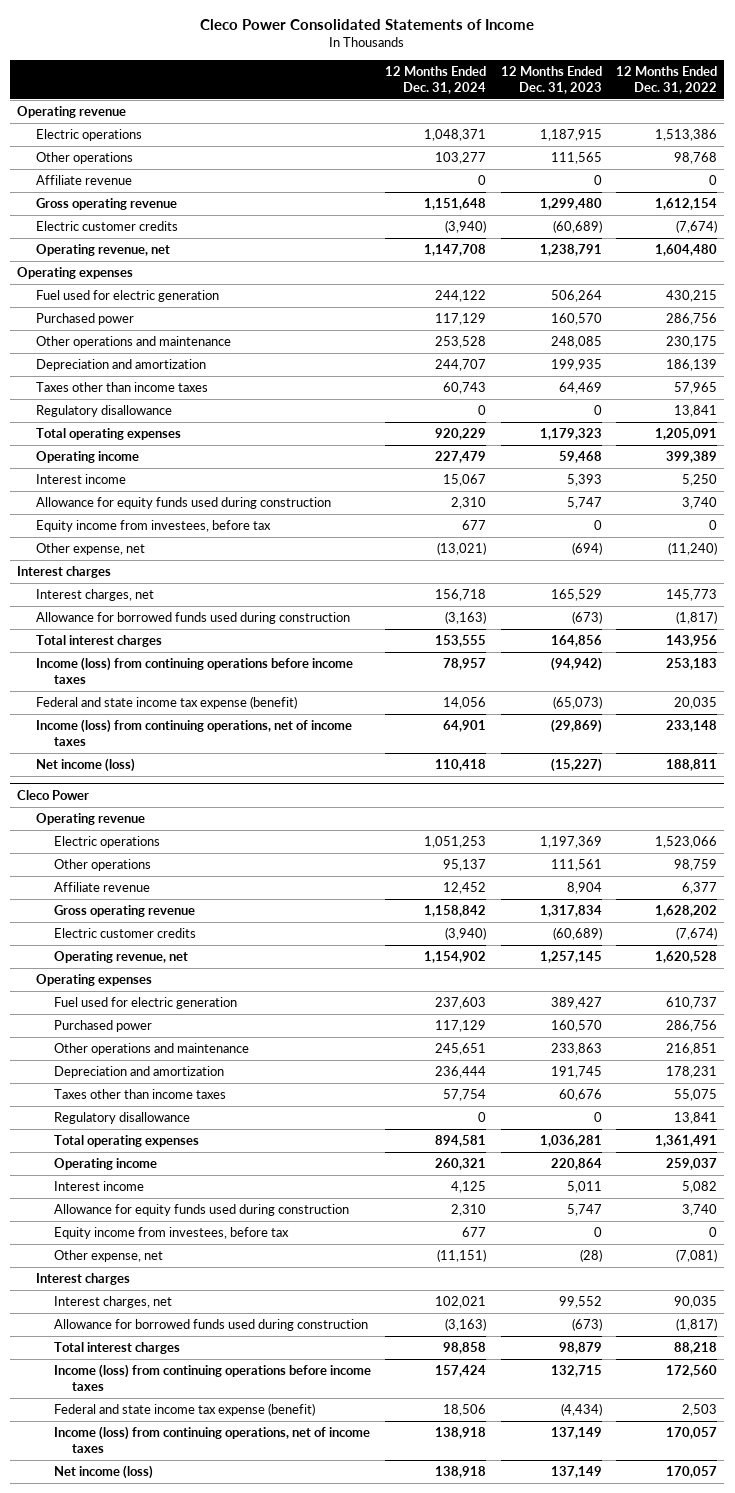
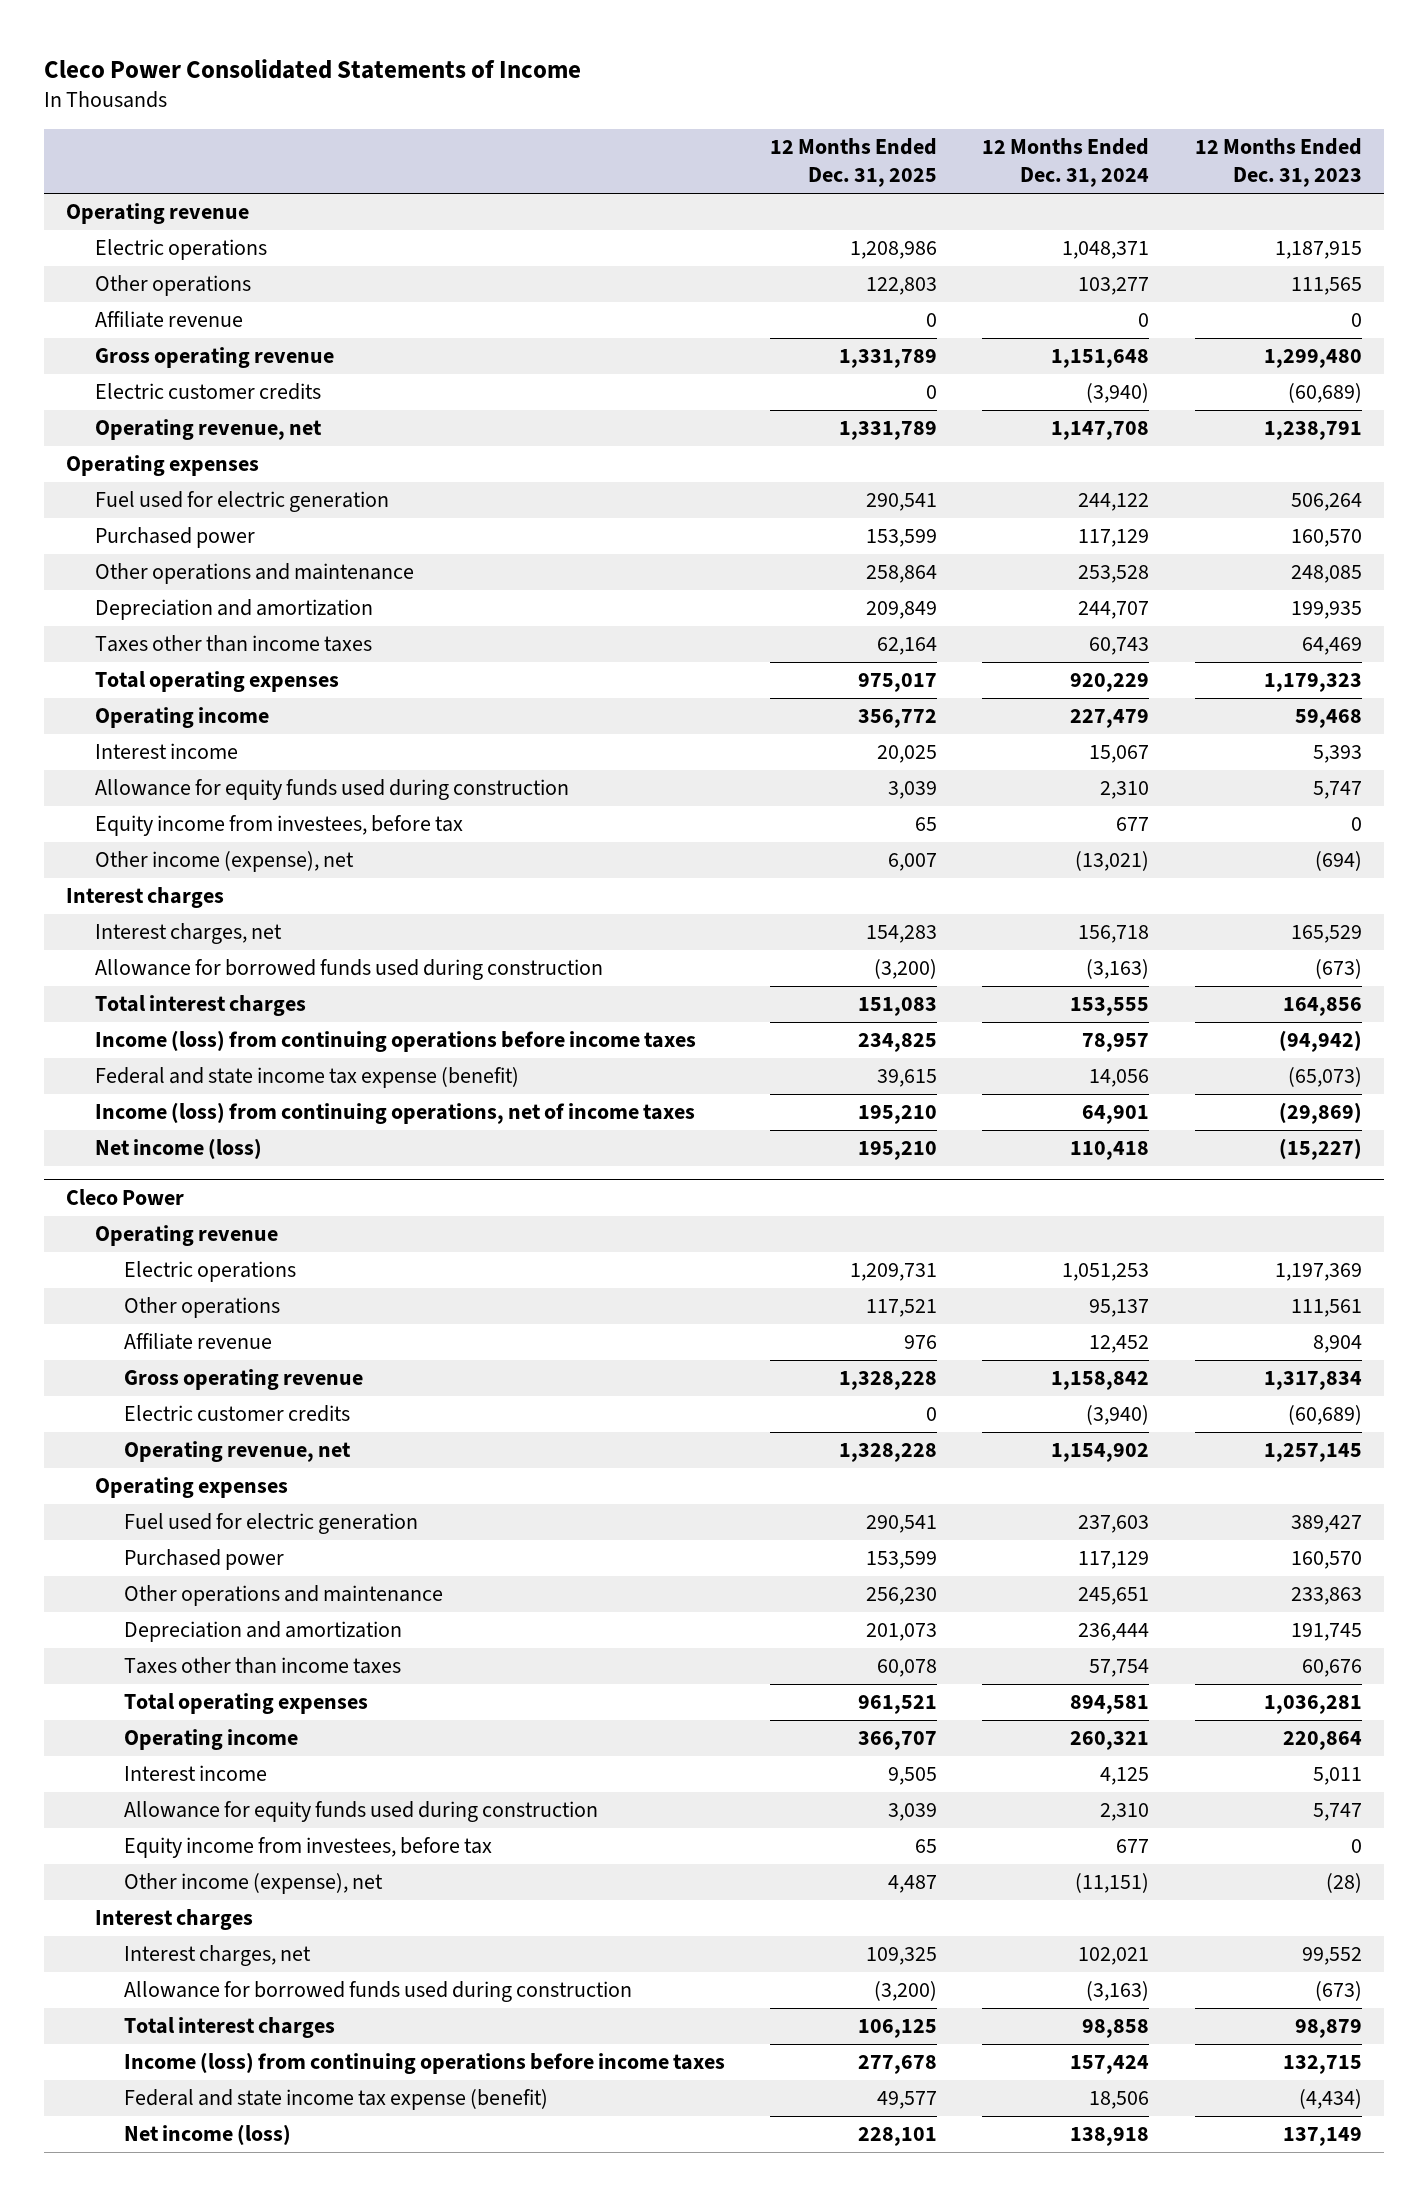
[616,65,718,94] 12 Months Ended Dec. 31, 2022 -> none
none -> [770,138,938,188] 12 Months Ended Dec. 31, 2025
[35,405,172,418] Regulatory disallowance -> none
[35,543,145,556] Other expense, net -> [95,851,355,873] Other income (expense), net
[53,1112,190,1125] Regulatory disallowance -> none
[53,1250,163,1263] Other expense, net -> [123,1873,383,1895] Other income (expense), net
[53,1426,370,1454] Income (loss) from continuing operations, net of income taxes -> none

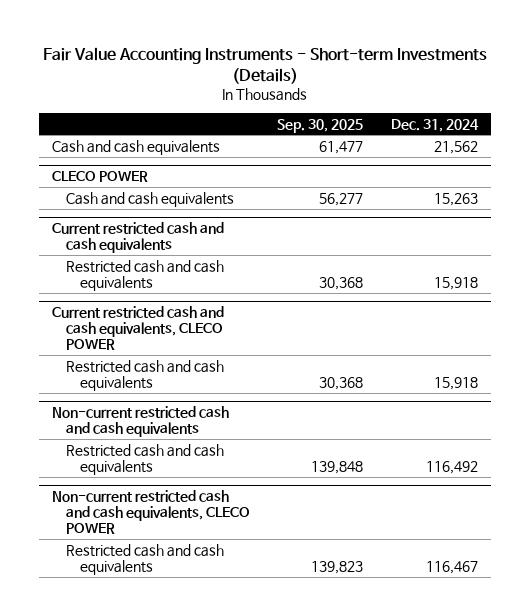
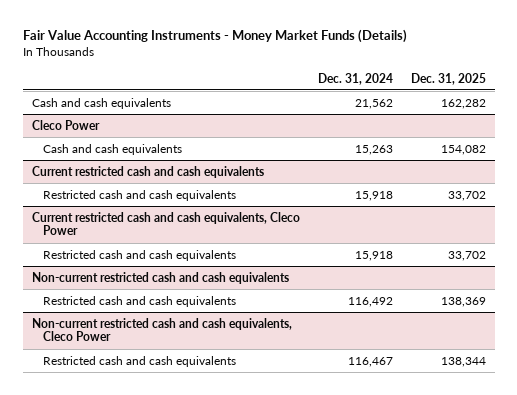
[42,46,487,84] Fair Value Accounting Instruments - Short-term Investments (Details) -> [22,29,407,44] Fair Value Accounting Instruments - Money Market Funds (Details)
[277,118,364,133] Sep. 30, 2025 -> none
none -> [410,72,486,85] Dec. 31, 2025
[52,170,149,182] CLECO POWER -> [31,119,100,130] Cleco Power
[52,305,225,350] Current restricted cash and cash equivalents, CLECO POWER -> [31,211,300,236] Current restricted cash and cash equivalents, Cleco Power
[52,489,251,534] Non-current restricted cash and cash equivalents, CLECO POWER -> [31,317,292,342] Non-current restricted cash and cash equivalents, Cleco Power

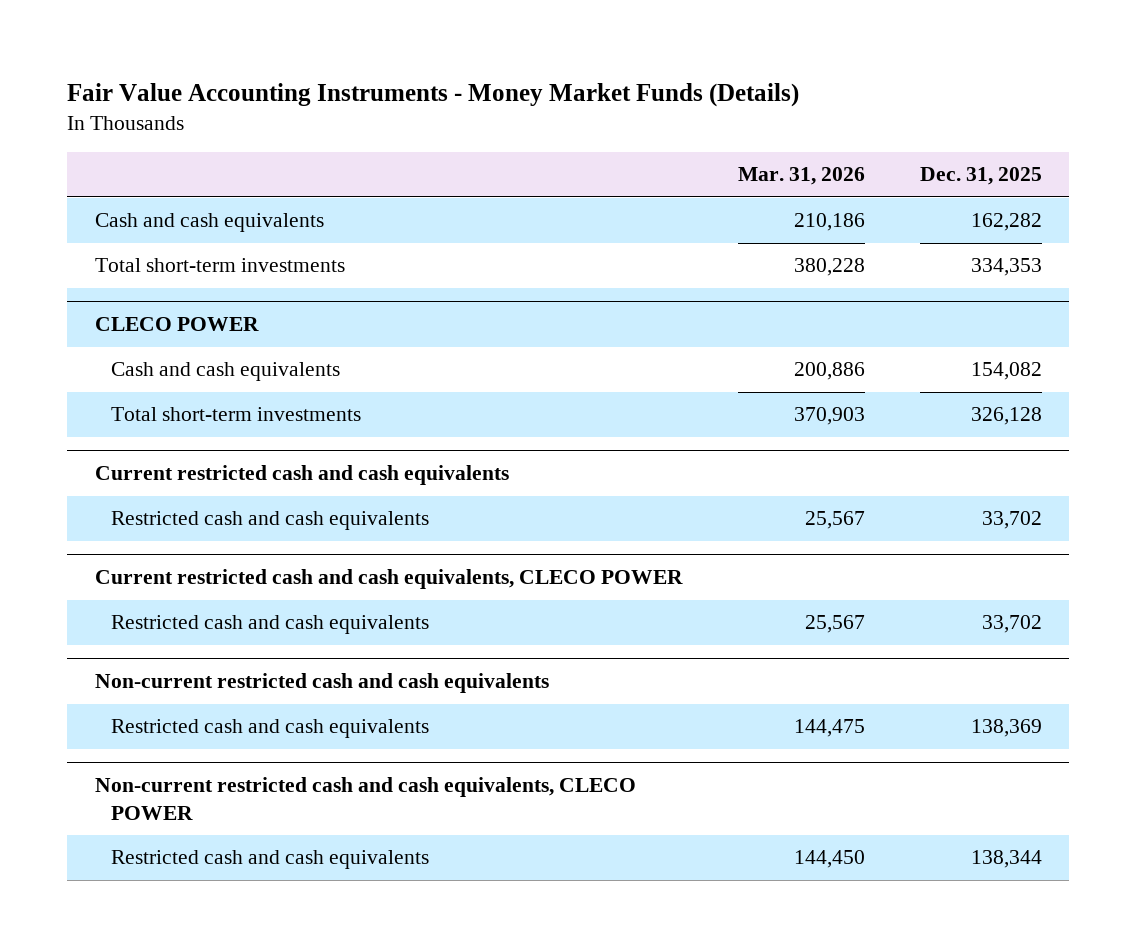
[317,72,393,85] Dec. 31, 2024 -> none
none -> [737,167,865,186] Mar. 31, 2026
none -> [94,258,345,273] Total short-term investments
[31,119,100,130] Cleco Power -> [94,317,259,332] CLECO POWER
none -> [110,407,361,422] Total short-term investments
[31,211,300,236] Current restricted cash and cash equivalents, Cleco Power -> [94,569,683,590] Current restricted cash and cash equivalents, CLECO POWER
[31,317,292,342] Non-current restricted cash and cash equivalents, Cleco Power -> [94,777,636,820] Non-current restricted cash and cash equivalents, CLECO POWER

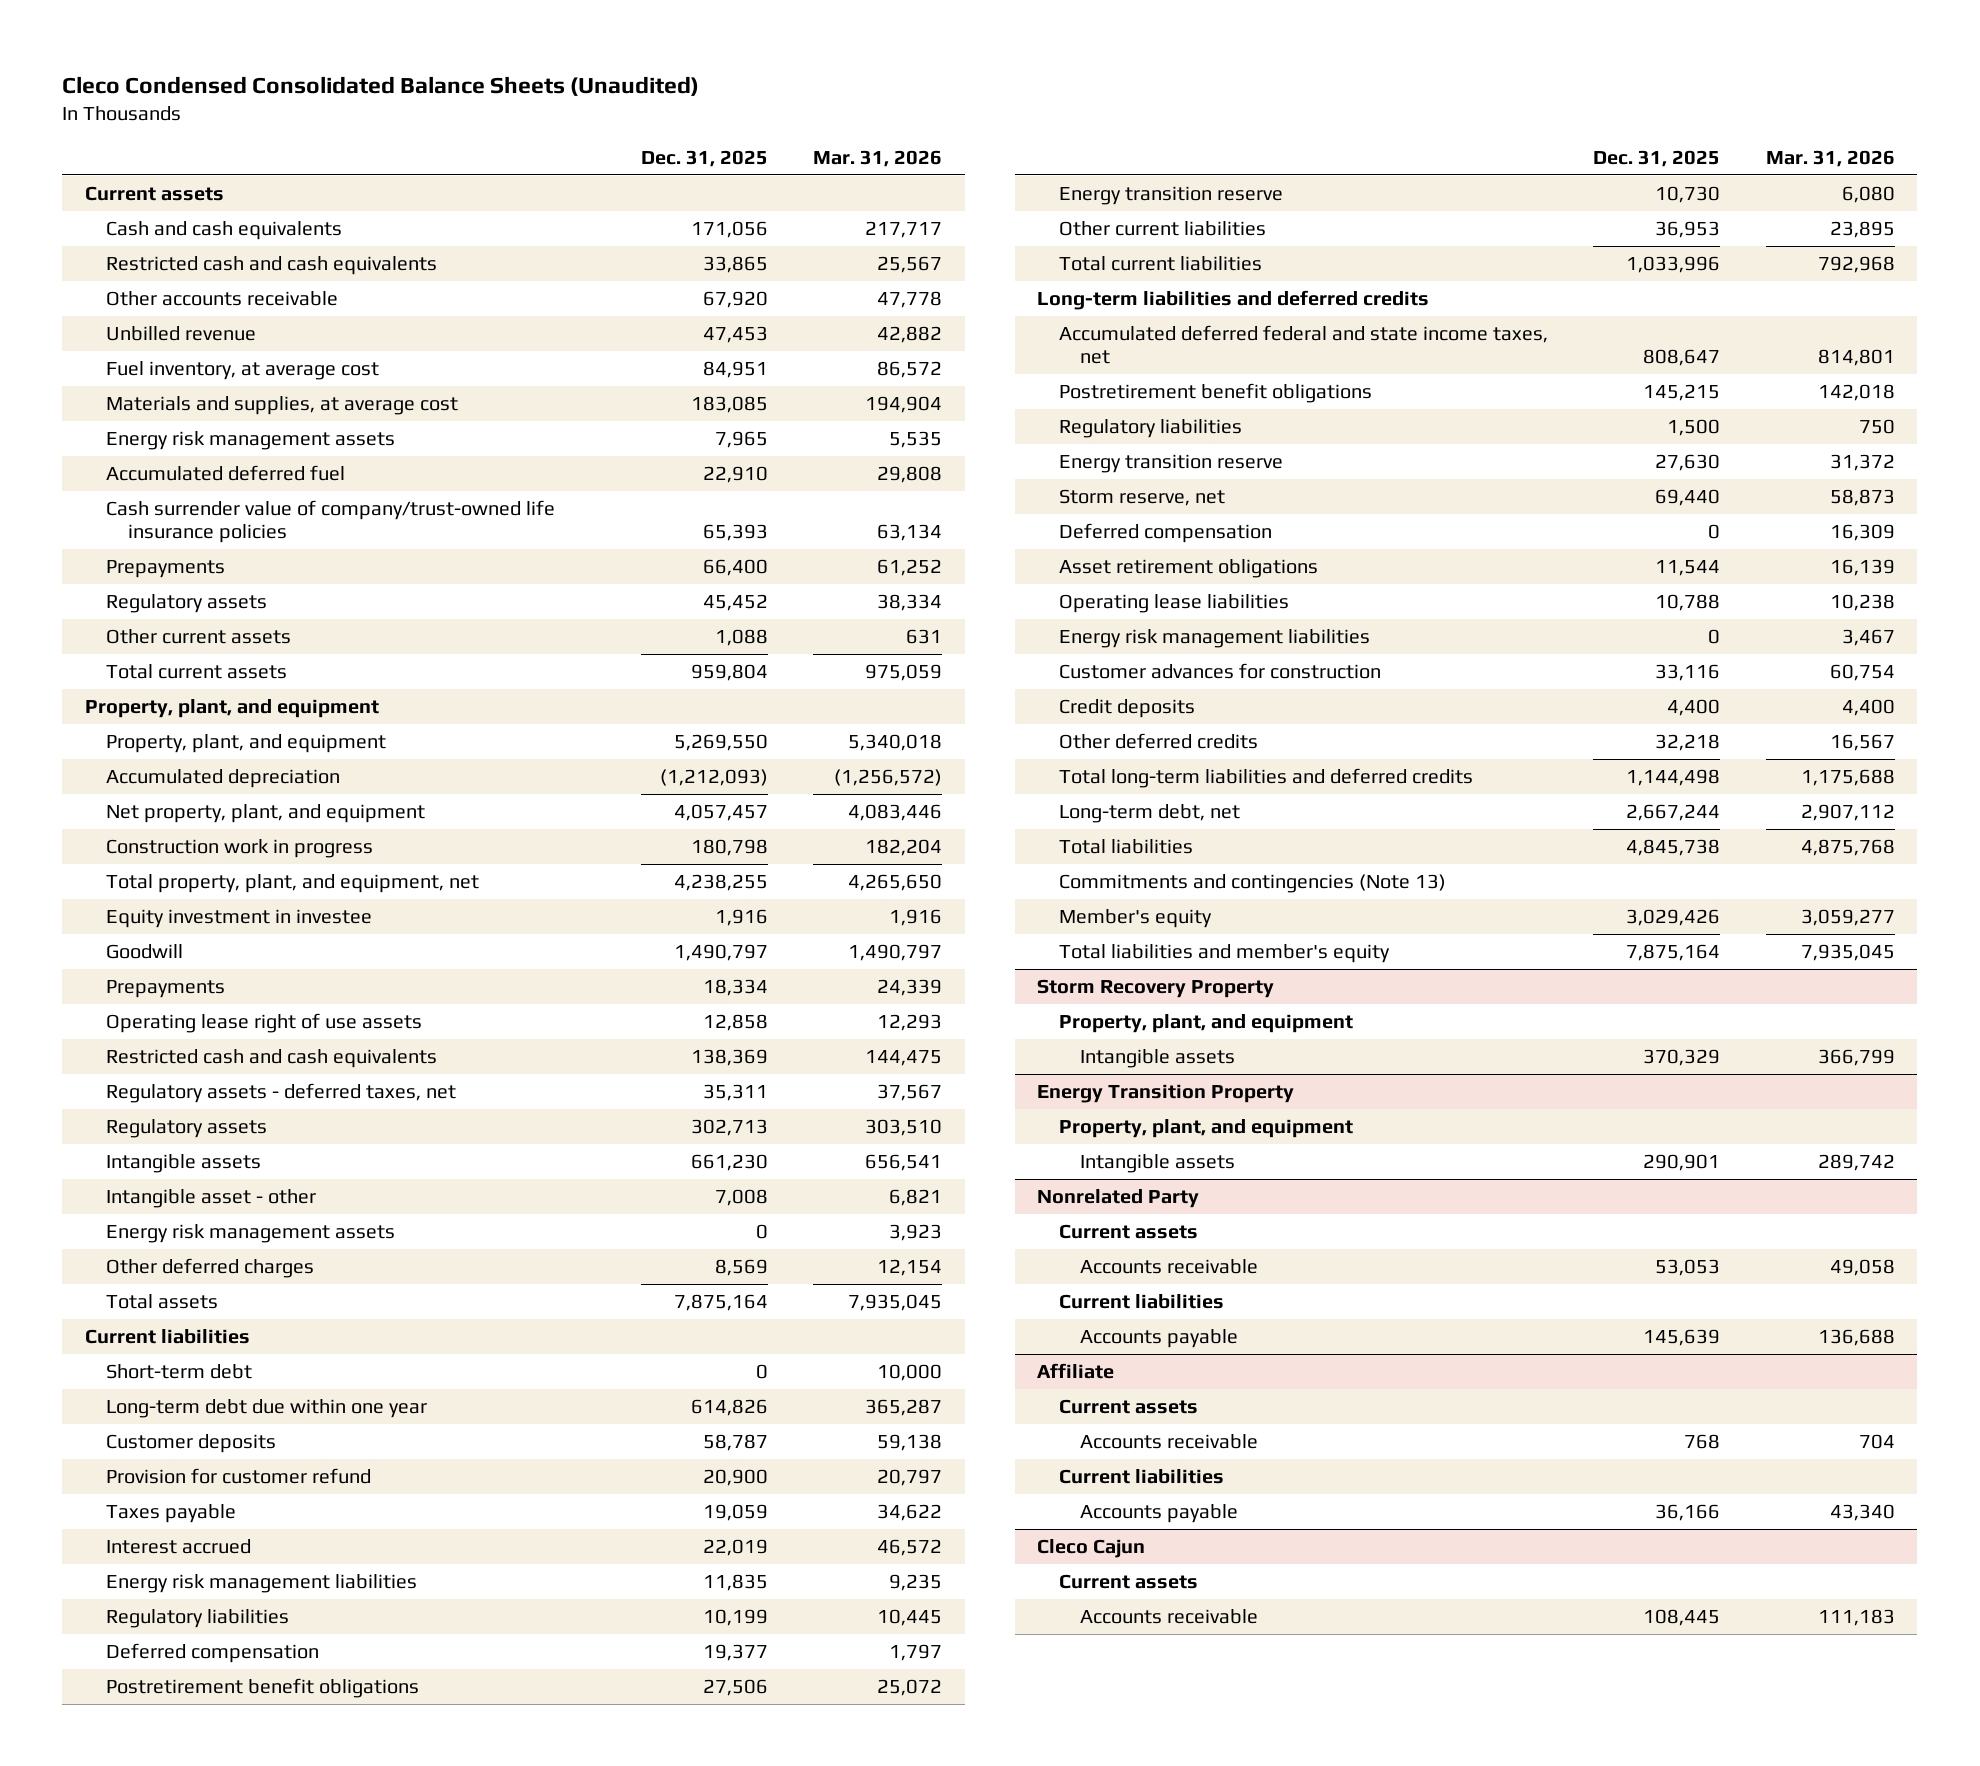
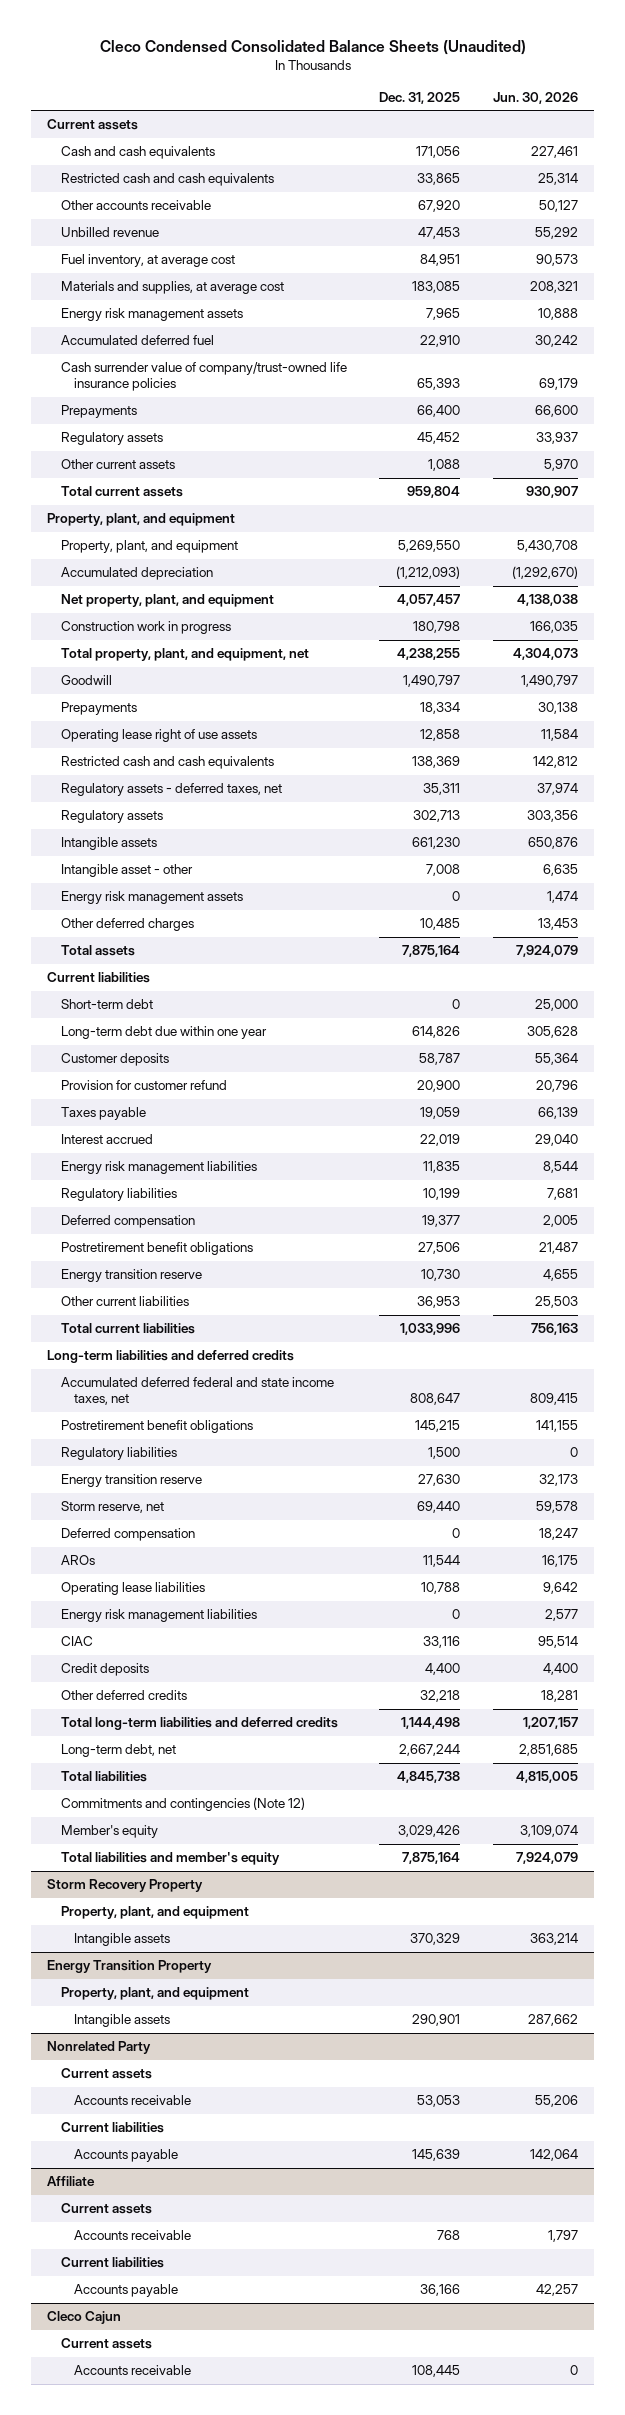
[813,149,943,167] Mar. 31, 2026 -> none
none -> [492,91,578,104] Jun. 30, 2026
[106,908,373,928] Equity investment in investee -> none
[714,1258,768,1276] 8,569 -> [420,918,461,931] 10,485
[1058,558,1318,578] Asset retirement obligations -> [60,1555,95,1566] AROs
[1058,662,1381,679] Customer advances for construction -> [60,1636,93,1647] CIAC
[1058,873,1446,893] Commitments and contingencies (Note 13) -> [60,1797,305,1812] Commitments and contingencies (Note 12)

